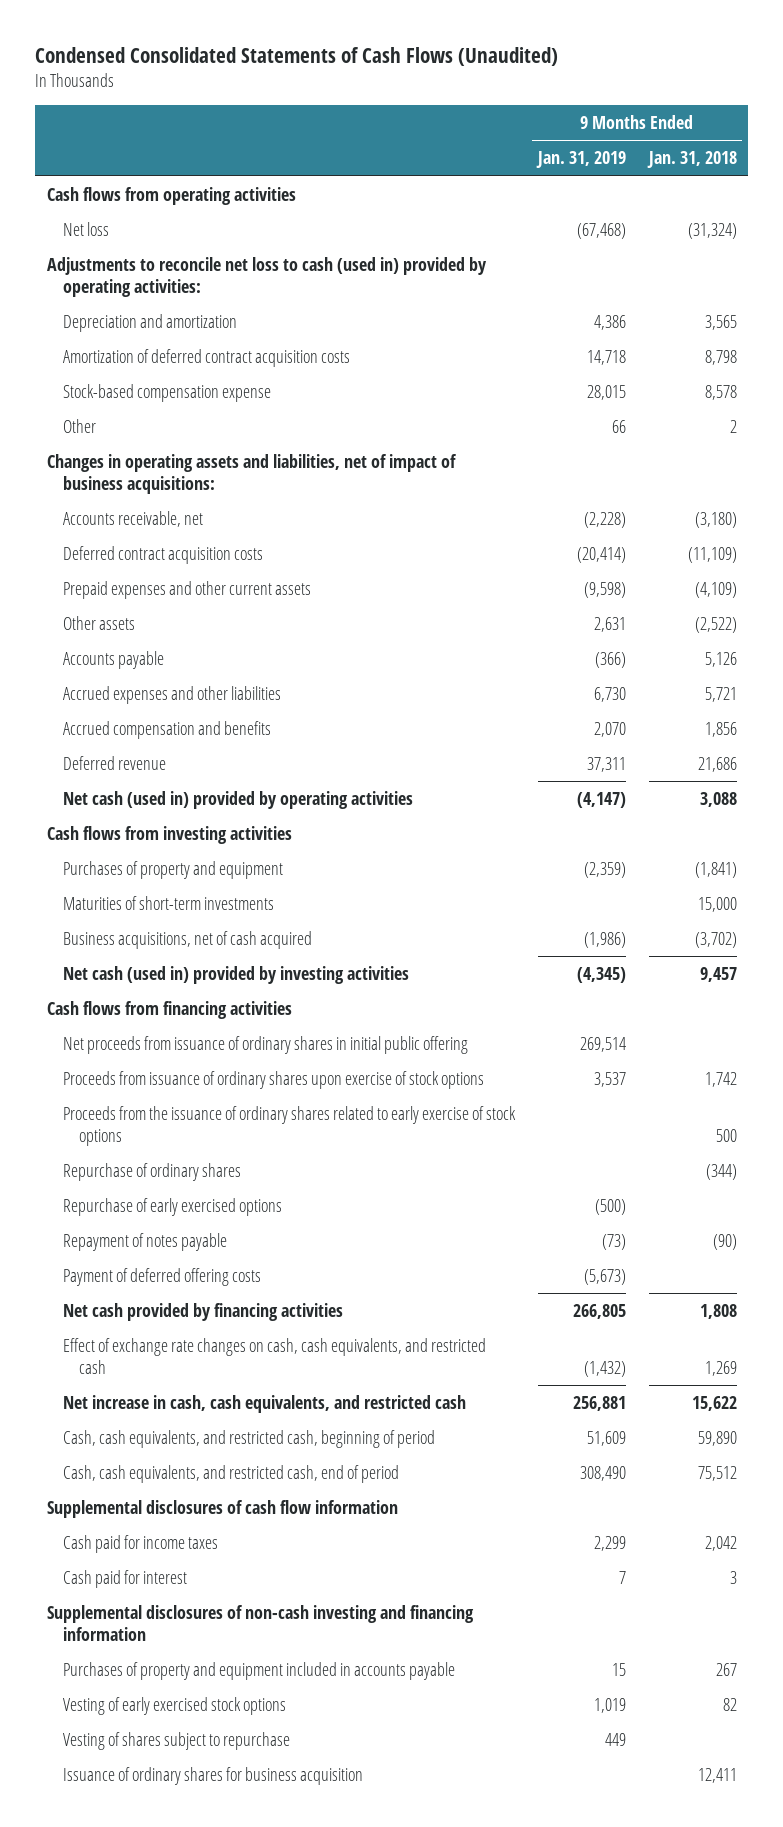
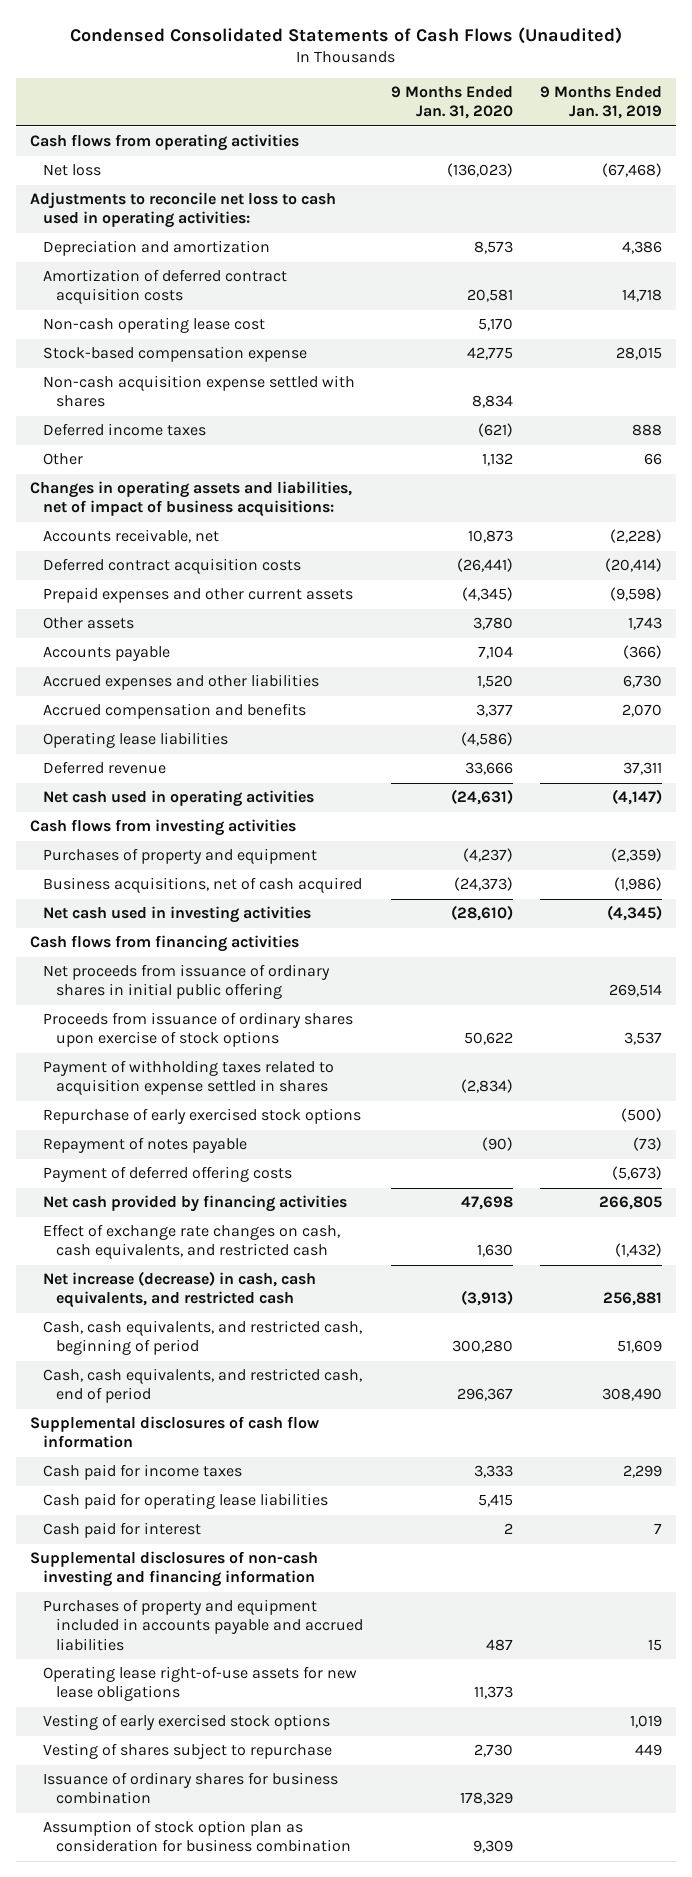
[646,151,737,169] Jan. 31, 2018 -> none
none -> [390,86,513,120] 9 Months Ended Jan. 31, 2020
[46,257,487,297] Adjustments to reconcile net loss to cash (used in) provided by operating activities: -> [30,192,337,229] Adjustments to reconcile net loss to cash used in operating activities:
none -> [43,317,266,334] Non-cash operating lease cost
none -> [43,375,356,408] Non-cash acquisition expense settled with shares
none -> [43,423,207,437] Deferred income taxes
[593,617,626,633] 2,631 -> [628,617,663,631] 1,743
none -> [43,732,229,749] Operating lease liabilities
[62,791,413,810] Net cash (used in) provided by operating activities -> [43,790,315,808] Net cash used in operating activities
[62,896,274,911] Maturities of short-term investments -> none
[62,966,409,985] Net cash (used in) provided by investing activities -> [43,906,312,924] Net cash used in investing activities
[62,1106,516,1146] Proceeds from the issuance of ordinary shares related to early exercise of stock options -> none
[62,1163,241,1182] Repurchase of ordinary shares -> none
none -> [43,1060,335,1096] Payment of withholding taxes related to acquisition expense settled in shares
[62,1198,282,1217] Repurchase of early exercised options -> [43,1108,362,1125] Repurchase of early exercised stock options
[62,1395,466,1414] Net increase in cash, cash equivalents, and restricted cash -> [43,1271,317,1309] Net increase (decrease) in cash, cash equivalents, and restricted cash
none -> [43,1493,329,1510] Cash paid for operating lease liabilities
[62,1662,455,1681] Purchases of property and equipment included in accounts payable -> [43,1599,364,1651] Purchases of property and equipment included in accounts payable and accrued liabilities
none -> [43,1666,358,1702] Operating lease right-of-use assets for new lease obligations
[62,1767,363,1786] Issuance of ordinary shares for business acquisition -> [43,1772,339,1805] Issuance of ordinary shares for business combination
none -> [43,1820,352,1853] Assumption of stock option plan as consideration for business combination

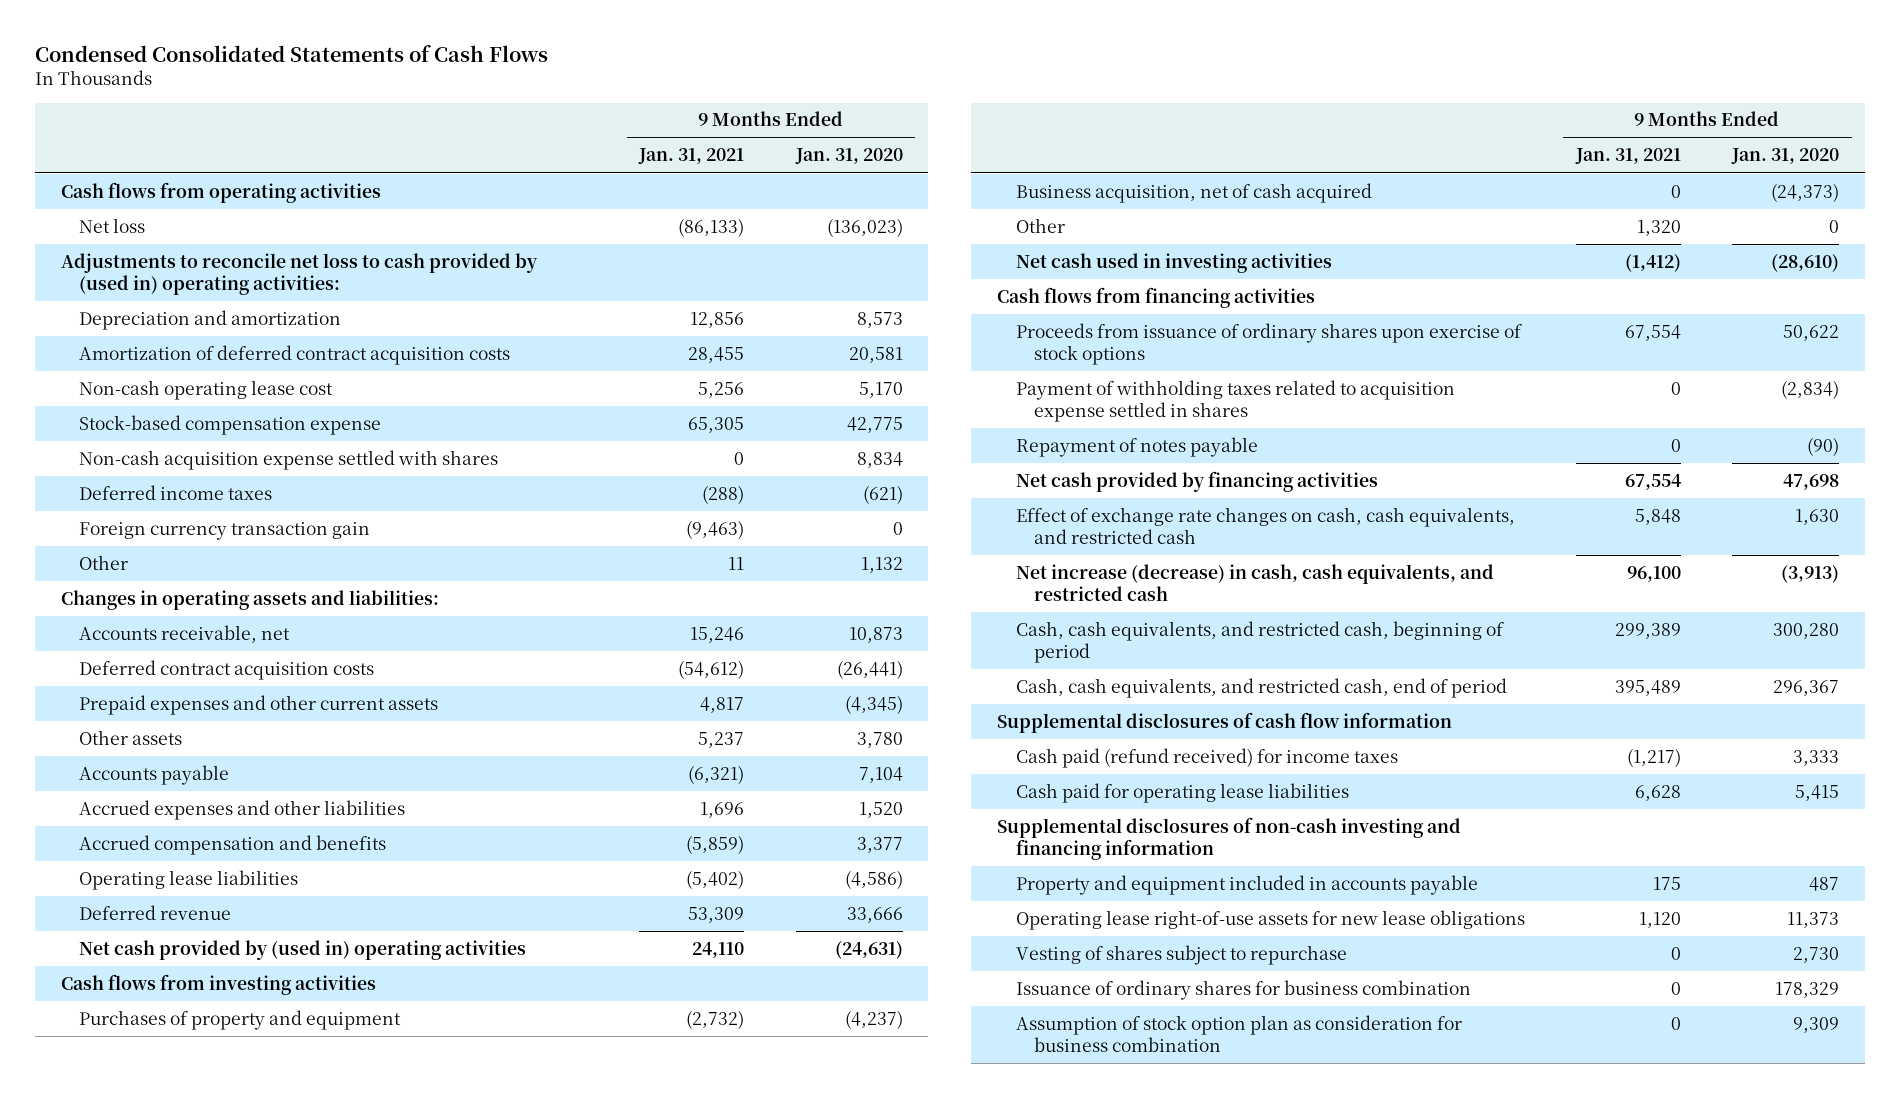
[70,26,623,44] Condensed Consolidated Statements of Cash Flows (Unaudited) -> [34,44,548,62] Condensed Consolidated Statements of Cash Flows
[540,86,663,120] 9 Months Ended Jan. 31, 2019 -> none
none -> [638,148,745,165] Jan. 31, 2021
[30,192,337,229] Adjustments to reconcile net loss to cash used in operating activities: -> [60,252,538,295] Adjustments to reconcile net loss to cash provided by (used in) operating activities:
none -> [79,521,371,540] Foreign currency transaction gain
[30,481,353,518] Changes in operating assets and liabilities, net of impact of business acquisitions: -> [60,589,439,610] Changes in operating assets and liabilities:
[43,790,315,808] Net cash used in operating activities -> [79,939,527,960] Net cash provided by (used in) operating activities
[43,877,363,894] Business acquisitions, net of cash acquired -> [1015,182,1372,203] Business acquisition, net of cash acquired
none -> [1015,217,1065,233] Other
[43,964,331,1000] Net proceeds from issuance of ordinary shares in initial public offering -> none
[43,1108,362,1125] Repurchase of early exercised stock options -> none
[43,1166,293,1183] Payment of deferred offering costs -> none
[43,1464,243,1481] Cash paid for income taxes -> [1015,747,1398,768] Cash paid (refund received) for income taxes
[43,1522,202,1539] Cash paid for interest -> none
[43,1599,364,1651] Purchases of property and equipment included in accounts payable and accrued liabilities -> [1015,874,1478,895] Property and equipment included in accounts payable
[43,1714,331,1731] Vesting of early exercised stock options -> none

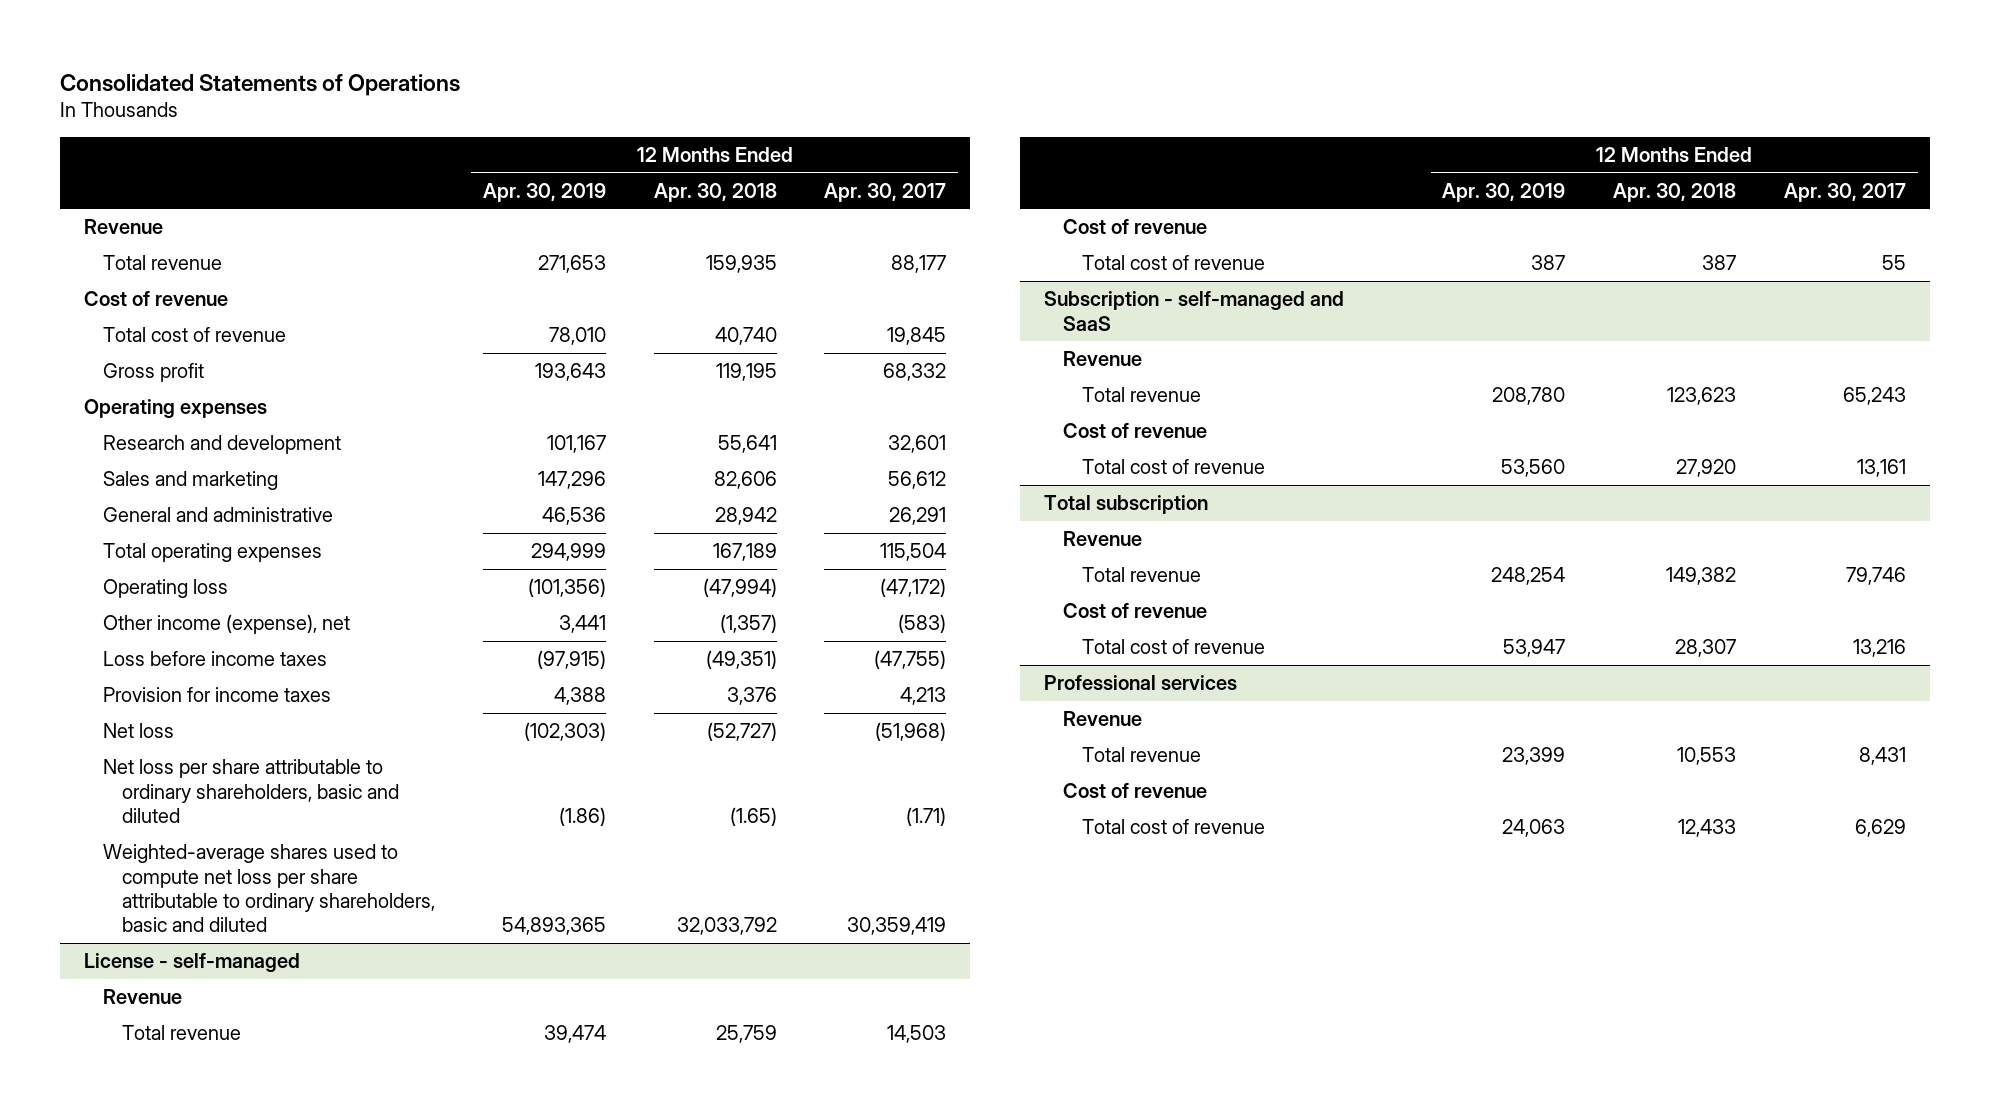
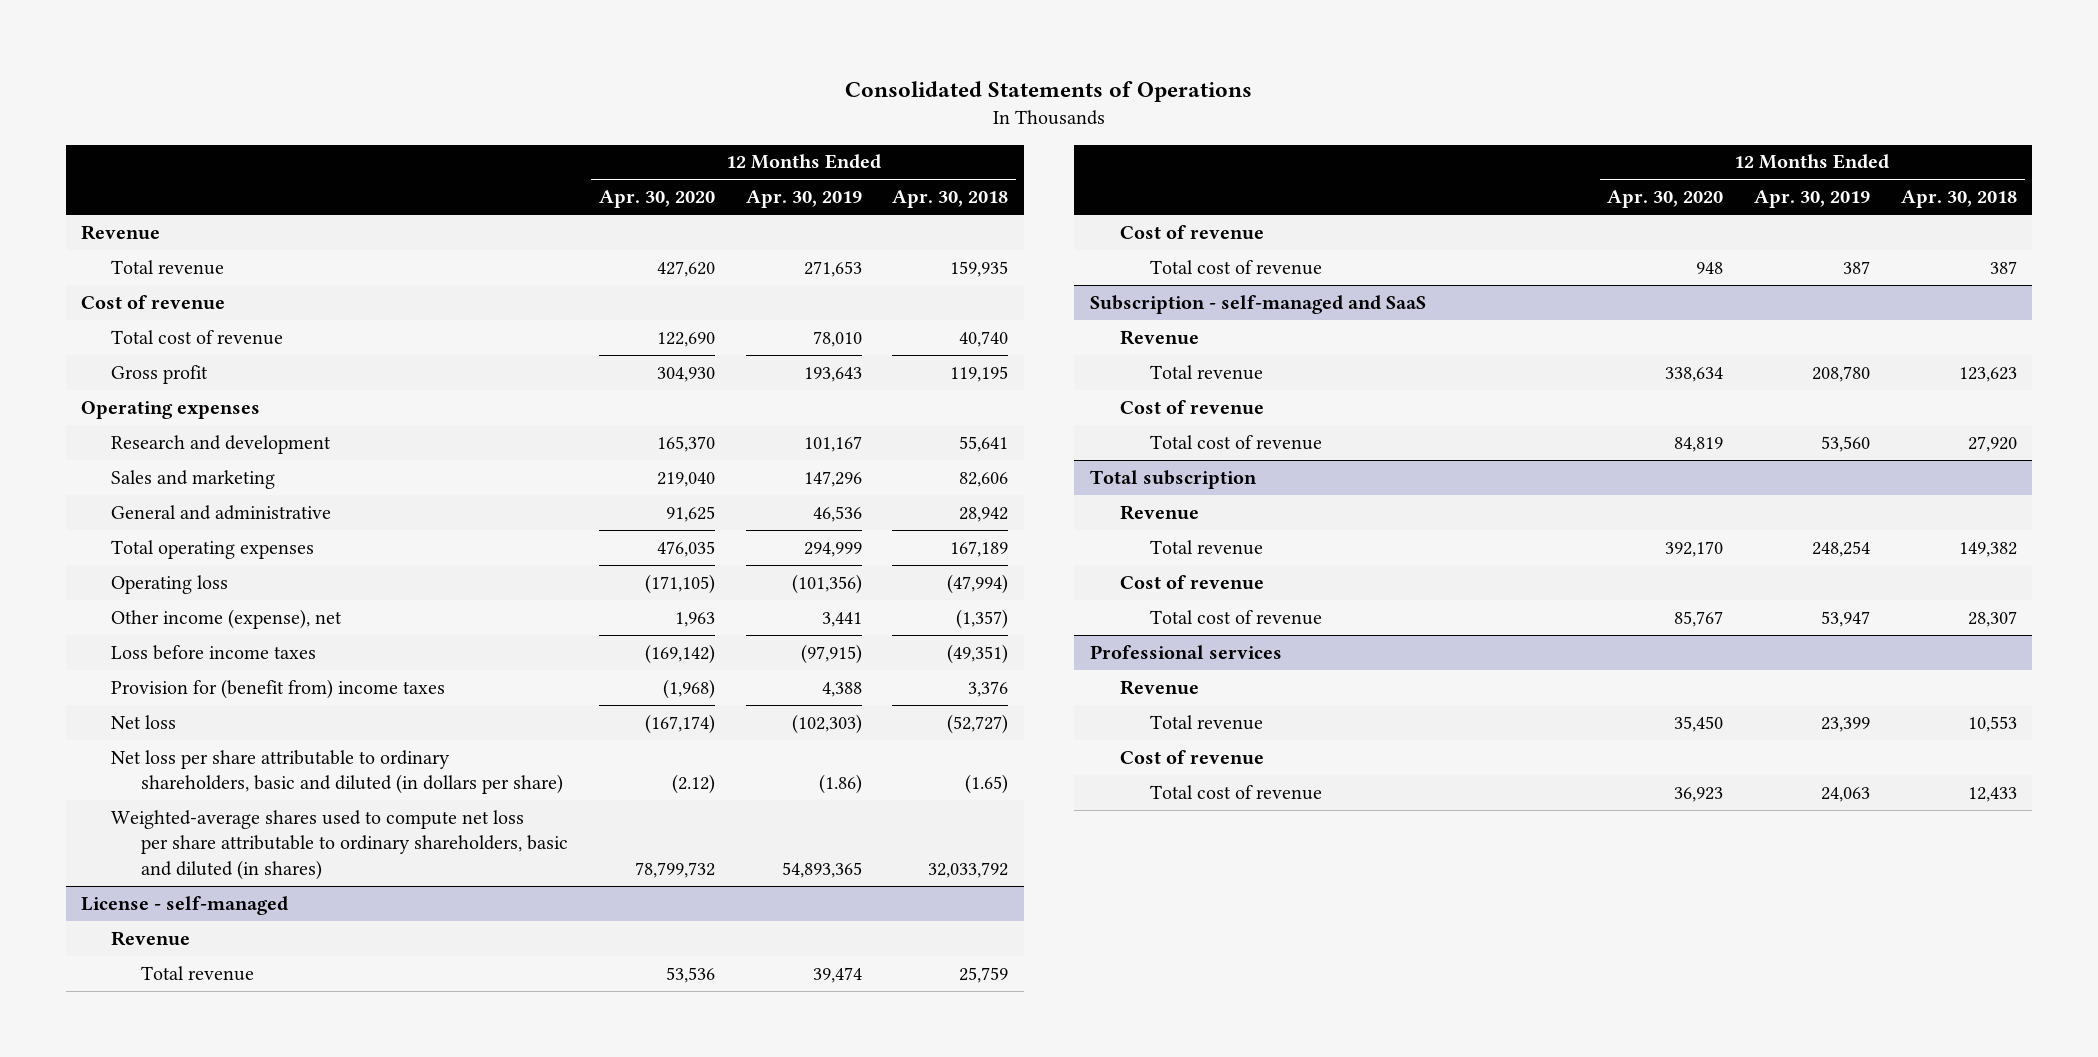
[824,182,947,202] Apr. 30, 2017 -> none
none -> [598,190,715,209] Apr. 30, 2020
[102,687,331,703] Provision for income taxes -> [111,678,446,699] Provision for (benefit from) income taxes
[102,759,400,823] Net loss per share attributable to ordinary shareholders, basic and diluted -> [111,749,564,795] Net loss per share attributable to ordinary shareholders, basic and diluted (in dollars per share)
[102,844,436,933] Weighted-average shares used to compute net loss per share attributable to ordinary shareholders, basic and diluted -> [111,809,569,881] Weighted-average shares used to compute net loss per share attributable to ordinary shareholders, basic and diluted (in shares)

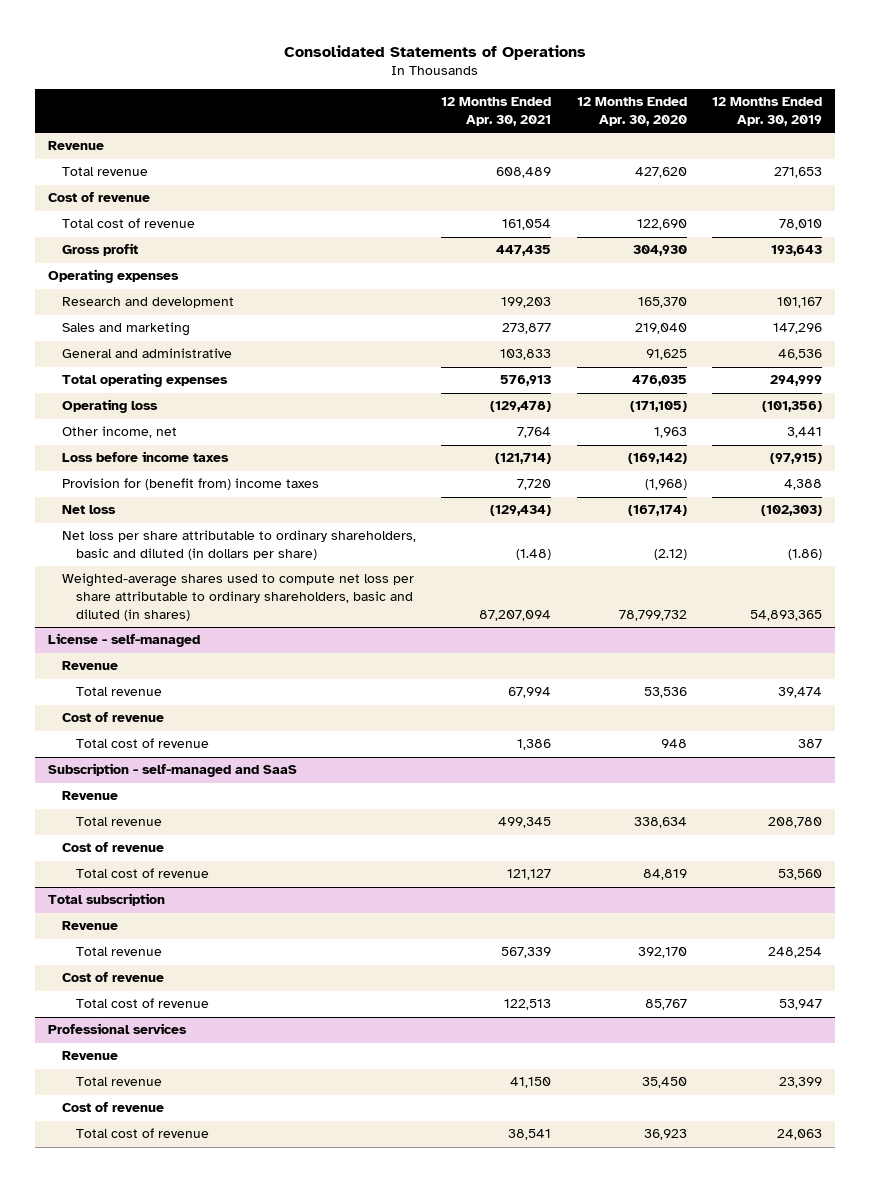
[892,190,1009,209] Apr. 30, 2018 -> none
none -> [441,97,552,126] 12 Months Ended Apr. 30, 2021
[111,608,343,629] Other income (expense), net -> [61,426,177,439] Other income, net

